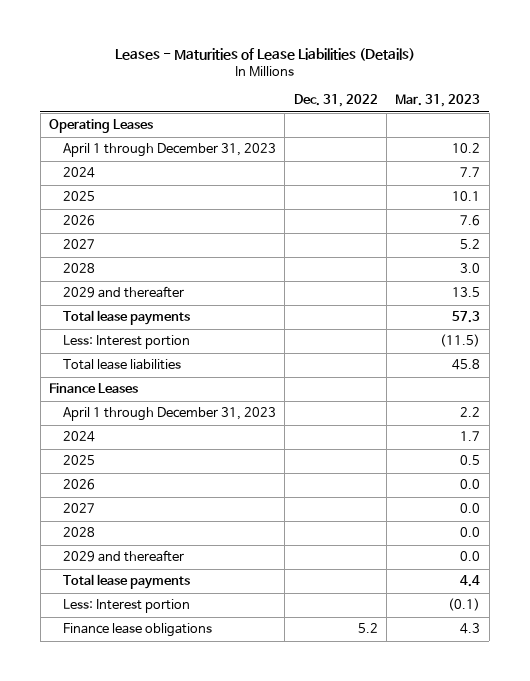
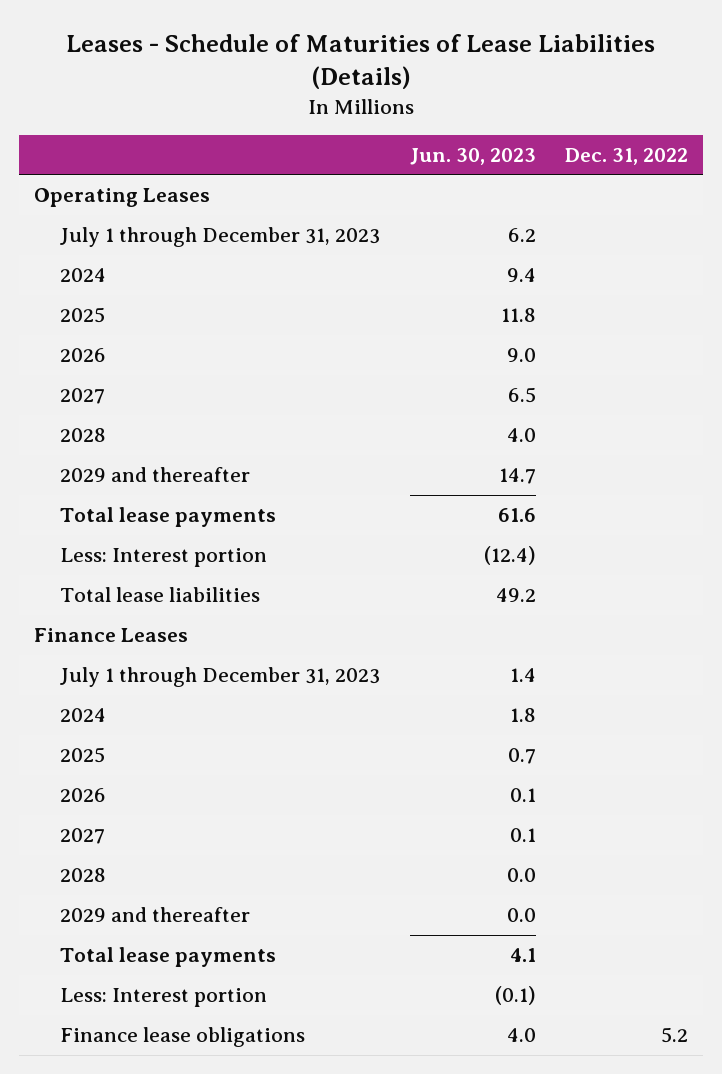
[114,48,415,62] Leases - Maturities of Lease Liabilities (Details) -> [66,34,656,89] Leases - Schedule of Maturities of Lease Liabilities (Details)
[395,94,481,108] Mar. 31, 2023 -> none
none -> [409,147,536,165] Jun. 30, 2023
[62,143,276,158] April 1 through December 31, 2023 -> [60,227,381,248] July 1 through December 31, 2023
[62,407,276,422] April 1 through December 31, 2023 -> [60,667,381,688] July 1 through December 31, 2023

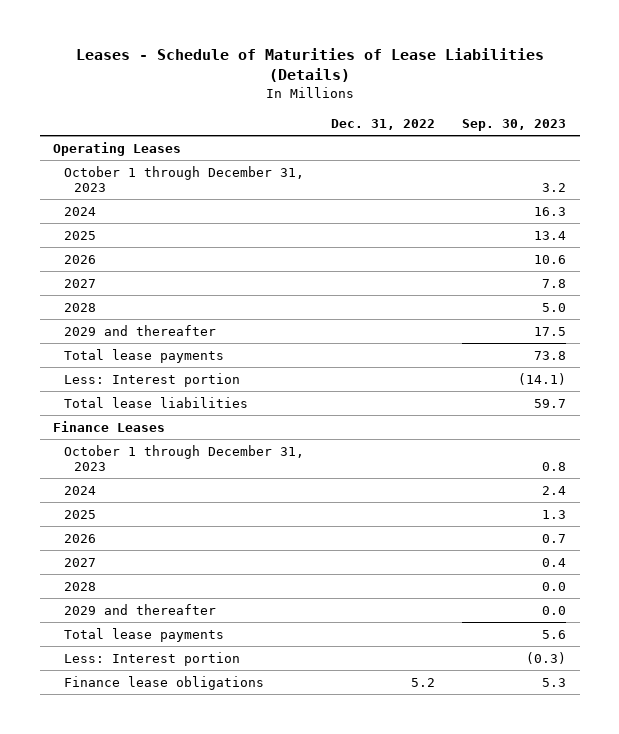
[409,147,536,165] Jun. 30, 2023 -> none
none -> [462,118,567,131] Sep. 30, 2023
[60,227,381,248] July 1 through December 31, 2023 -> [63,165,304,193] October 1 through December 31, 2023
[60,667,381,688] July 1 through December 31, 2023 -> [63,444,304,472] October 1 through December 31, 2023

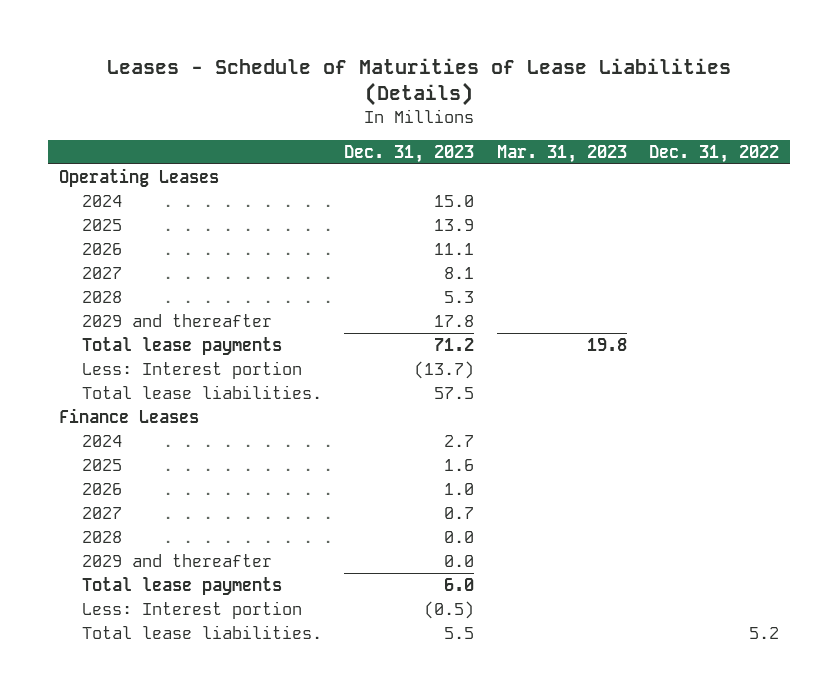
[462,118,567,131] Sep. 30, 2023 -> none
none -> [344,144,475,163] Dec. 31, 2023
none -> [496,144,627,163] Mar. 31, 2023
[63,165,304,193] October 1 through December 31, 2023 -> none
[63,396,248,408] Total lease liabilities -> [81,384,322,399] Total lease liabilities.
[63,444,304,472] October 1 through December 31, 2023 -> none
[63,675,264,690] Finance lease obligations -> [81,624,322,639] Total lease liabilities.

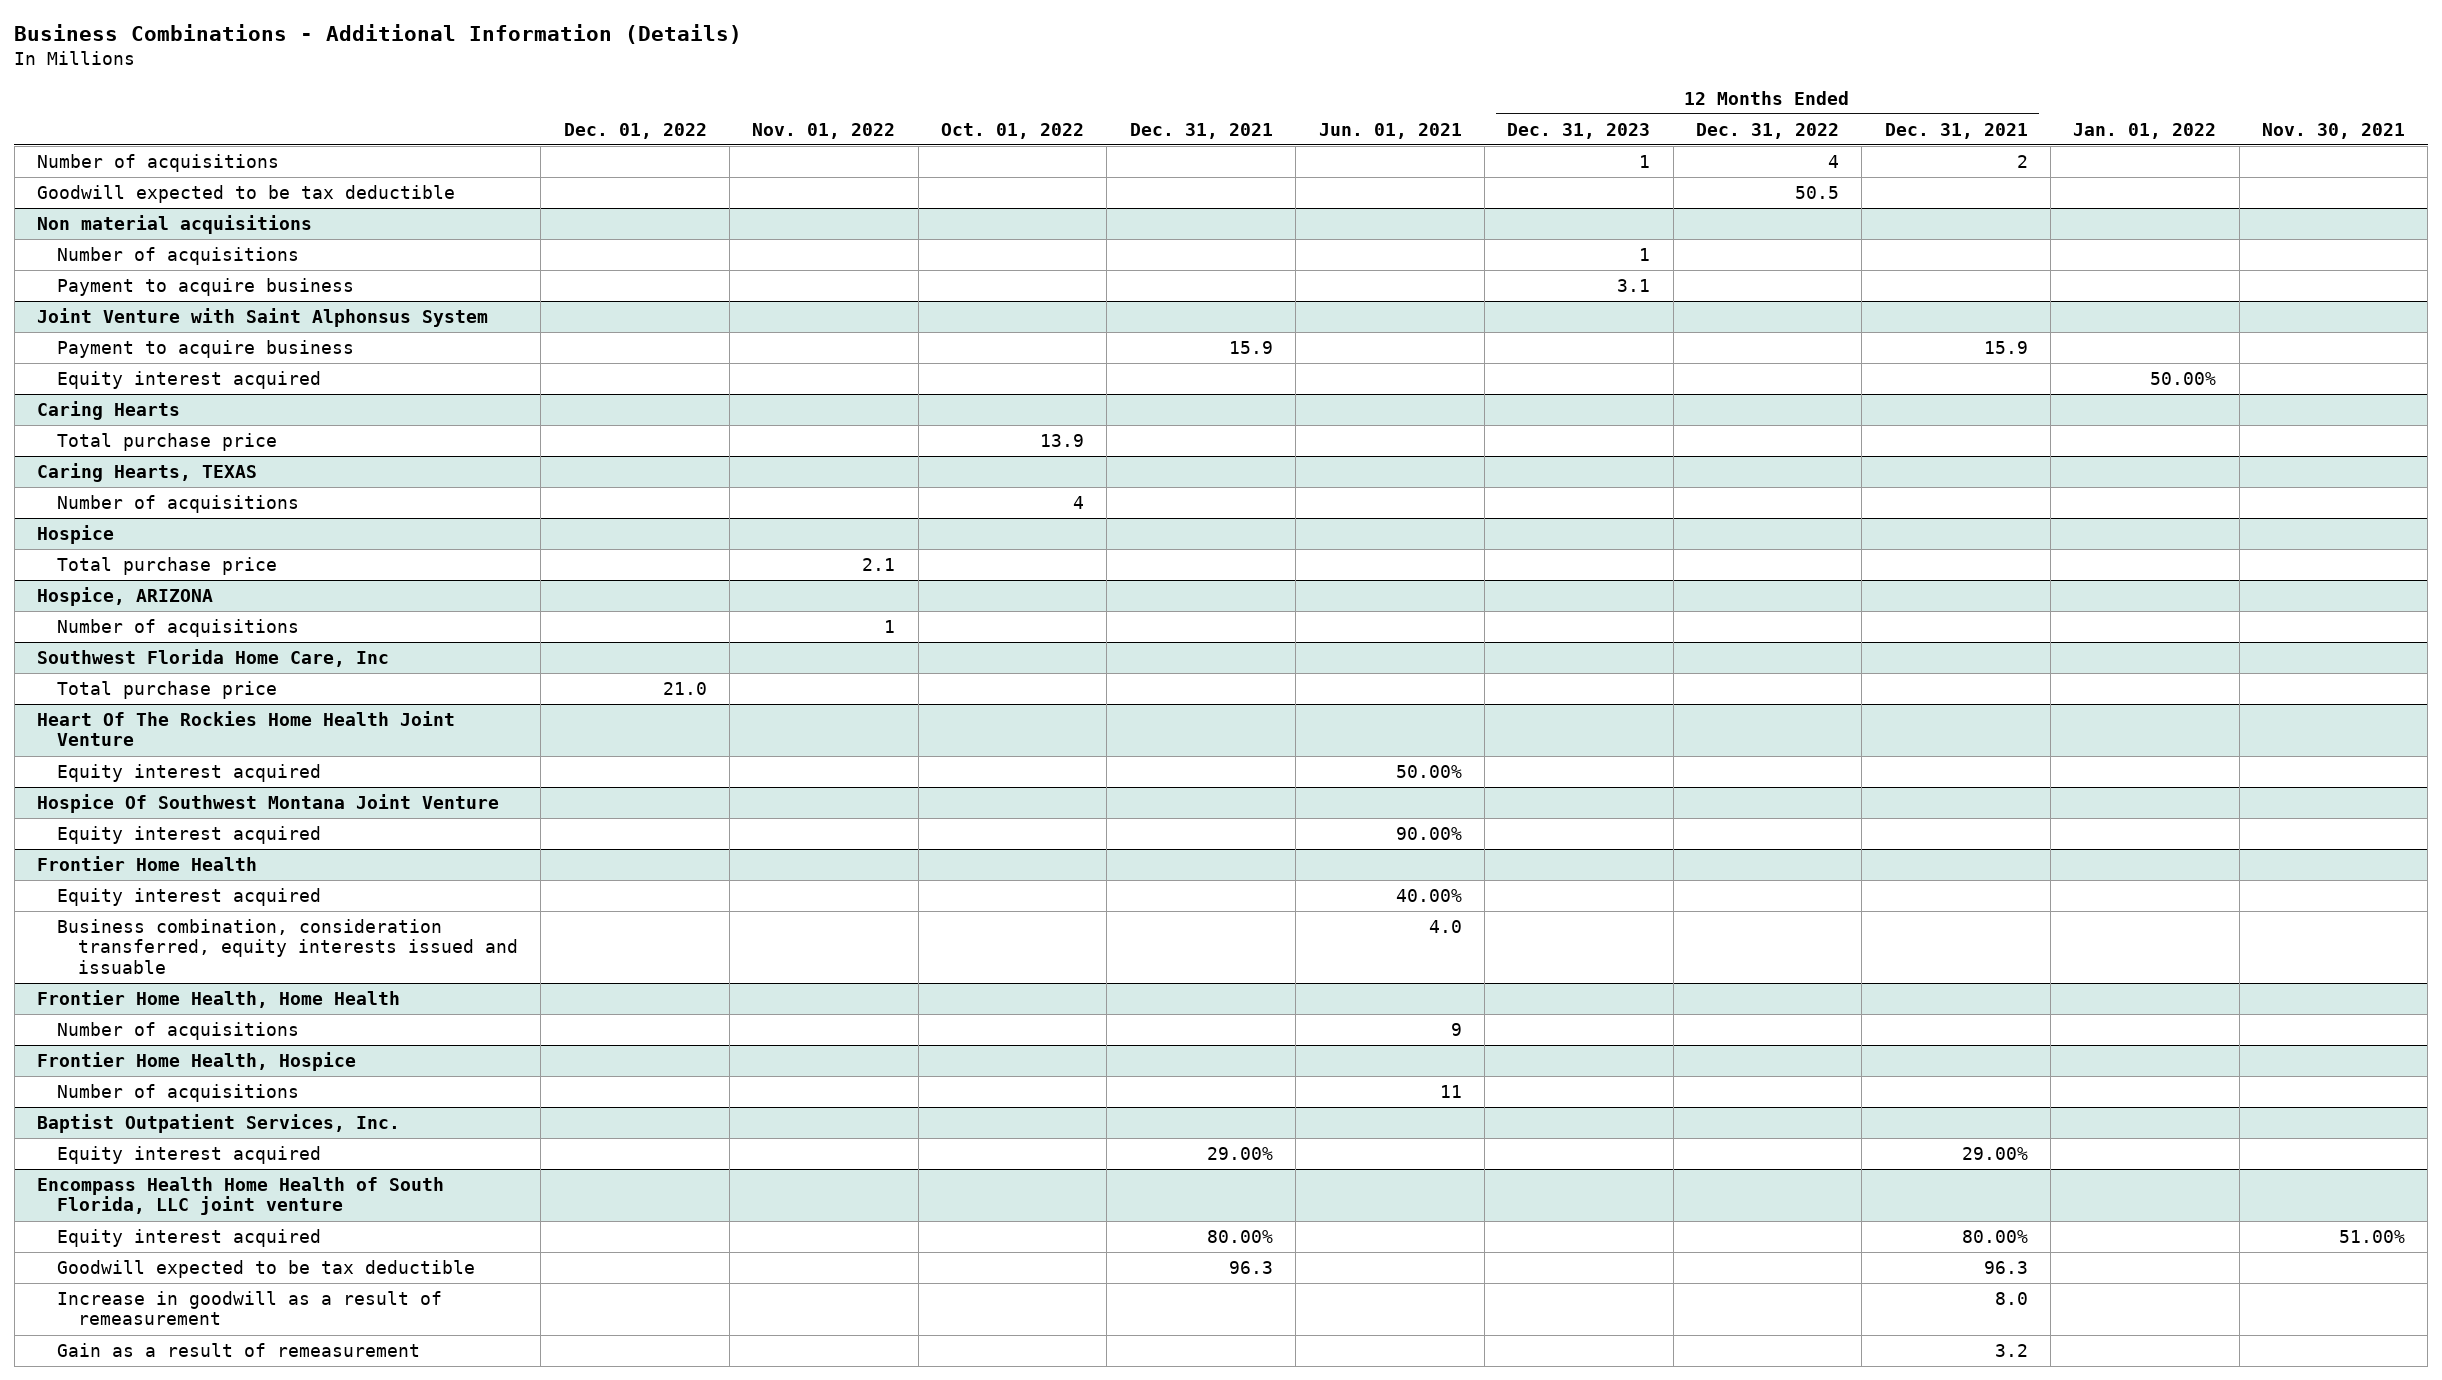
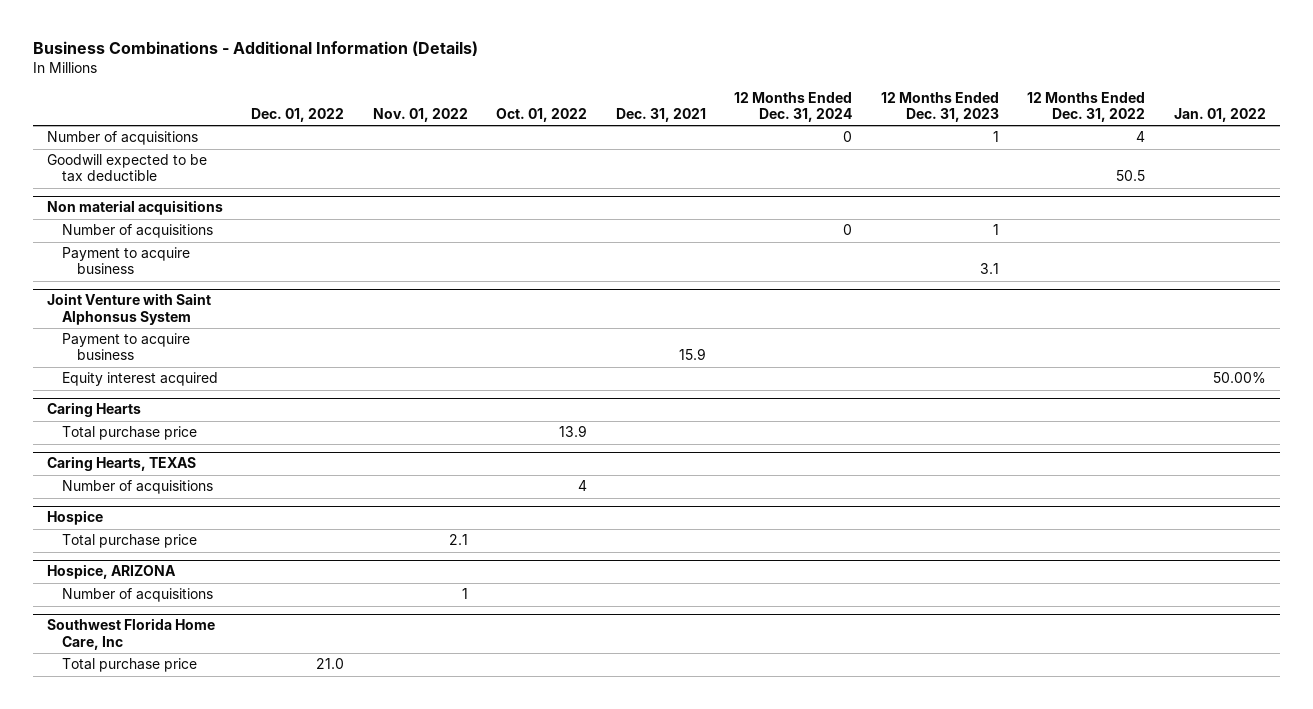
[1318,122,1462,139] Jun. 01, 2021 -> none
[1884,122,2028,139] Dec. 31, 2021 -> none
[2262,122,2406,139] Nov. 30, 2021 -> none
none -> [734,91,853,122] 12 Months Ended Dec. 31, 2024
[36,710,455,747] Heart Of The Rockies Home Health Joint Venture -> none
[57,763,322,782] Equity interest acquired -> none
[36,793,499,813] Hospice Of Southwest Montana Joint Venture -> none
[57,825,322,844] Equity interest acquired -> none
[36,855,257,871] Frontier Home Health -> none
[57,887,322,906] Equity interest acquired -> none
[57,918,518,975] Business combination, consideration transferred, equity interests issued and issuable -> none
[36,989,400,1008] Frontier Home Health, Home Health -> none
[57,1021,300,1040] Number of acquisitions -> none
[36,1051,356,1071] Frontier Home Health, Hospice -> none
[57,1083,300,1102] Number of acquisitions -> none
[36,1113,400,1133] Baptist Outpatient Services, Inc. -> none
[57,1145,322,1164] Equity interest acquired -> none
[36,1176,444,1216] Encompass Health Home Health of South Florida, LLC joint venture -> none
[57,1228,322,1247] Equity interest acquired -> none
[57,1259,476,1278] Goodwill expected to be tax deductible -> none
[57,1290,443,1326] Increase in goodwill as a result of remeasurement -> none
[57,1342,421,1357] Gain as a result of remeasurement -> none

